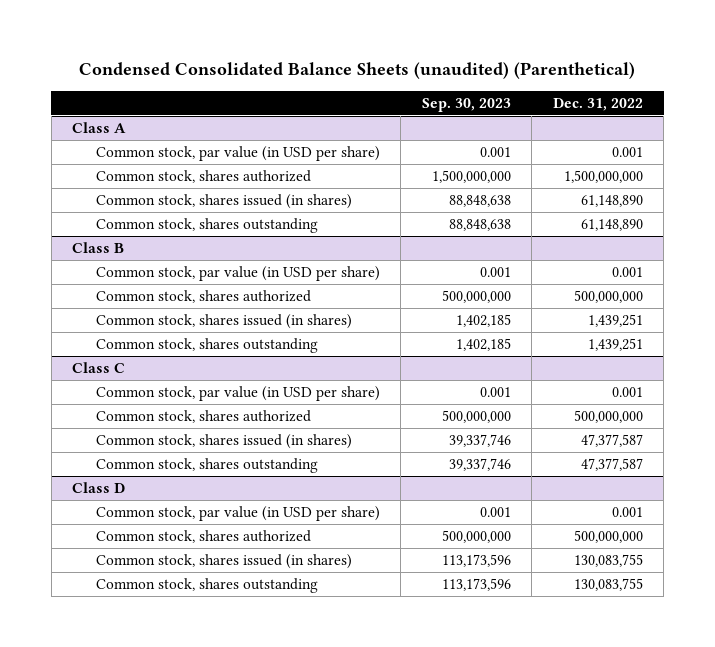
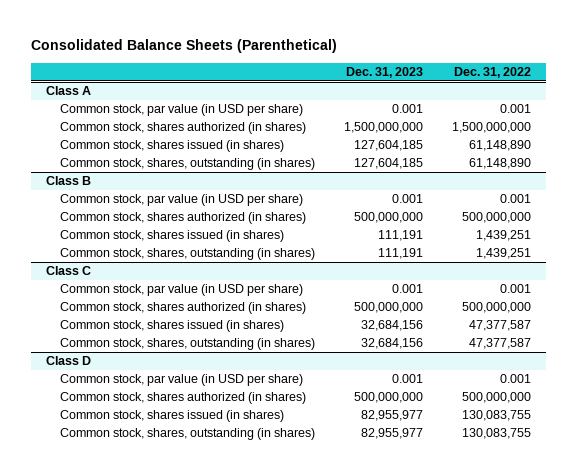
[79,62,636,80] Condensed Consolidated Balance Sheets (unaudited) (Parenthetical) -> [31,39,338,54] Consolidated Balance Sheets (Parenthetical)
[421,97,511,112] Sep. 30, 2023 -> none
none -> [346,66,424,78] Dec. 31, 2023
[95,170,311,184] Common stock, shares authorized -> [60,122,307,135] Common stock, shares authorized (in shares)
[95,218,318,234] Common stock, shares outstanding -> [60,158,316,171] Common stock, shares, outstanding (in shares)
[95,290,311,304] Common stock, shares authorized -> [60,212,307,225] Common stock, shares authorized (in shares)
[95,338,318,354] Common stock, shares outstanding -> [60,248,316,261] Common stock, shares, outstanding (in shares)
[95,410,311,424] Common stock, shares authorized -> [60,302,307,315] Common stock, shares authorized (in shares)
[95,458,318,474] Common stock, shares outstanding -> [60,338,316,351] Common stock, shares, outstanding (in shares)
[95,530,311,544] Common stock, shares authorized -> [60,392,307,405] Common stock, shares authorized (in shares)
[95,578,318,594] Common stock, shares outstanding -> [60,428,316,441] Common stock, shares, outstanding (in shares)

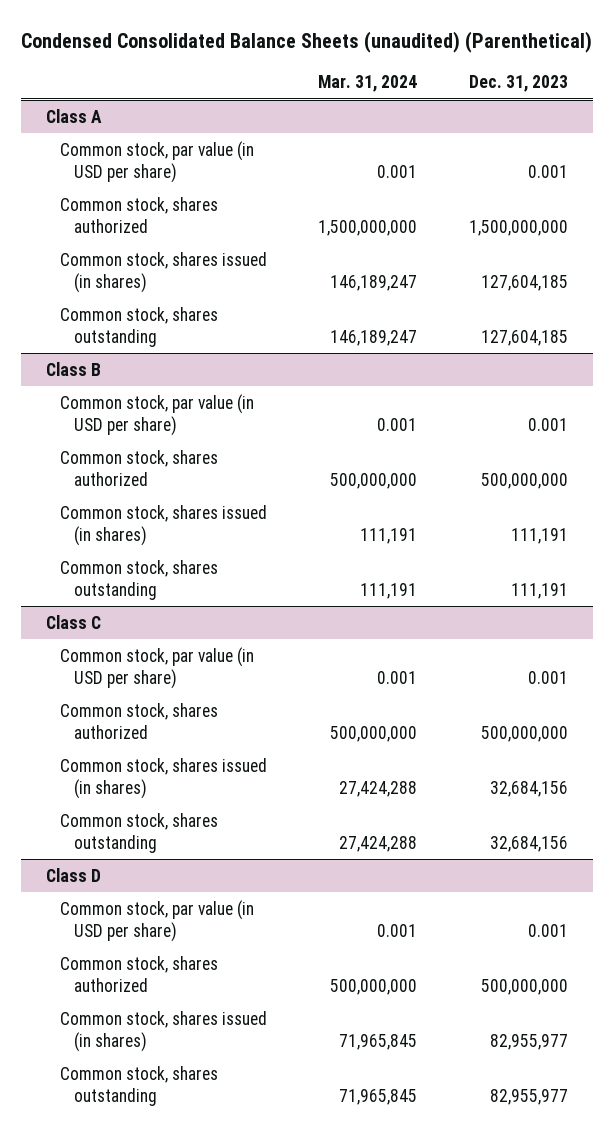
[31,39,338,54] Consolidated Balance Sheets (Parenthetical) -> [20,30,592,53] Condensed Consolidated Balance Sheets (unaudited) (Parenthetical)
[454,66,532,78] Dec. 31, 2022 -> none
none -> [318,75,418,93] Mar. 31, 2024
[60,122,307,135] Common stock, shares authorized (in shares) -> [59,196,218,233] Common stock, shares authorized
[60,158,316,171] Common stock, shares, outstanding (in shares) -> [59,306,218,347] Common stock, shares outstanding
[60,212,307,225] Common stock, shares authorized (in shares) -> [59,449,218,486] Common stock, shares authorized
[60,248,316,261] Common stock, shares, outstanding (in shares) -> [59,559,218,600] Common stock, shares outstanding
[60,302,307,315] Common stock, shares authorized (in shares) -> [59,702,218,739] Common stock, shares authorized
[60,338,316,351] Common stock, shares, outstanding (in shares) -> [59,812,218,853] Common stock, shares outstanding
[60,392,307,405] Common stock, shares authorized (in shares) -> [59,955,218,992] Common stock, shares authorized
[60,428,316,441] Common stock, shares, outstanding (in shares) -> [59,1065,218,1106] Common stock, shares outstanding

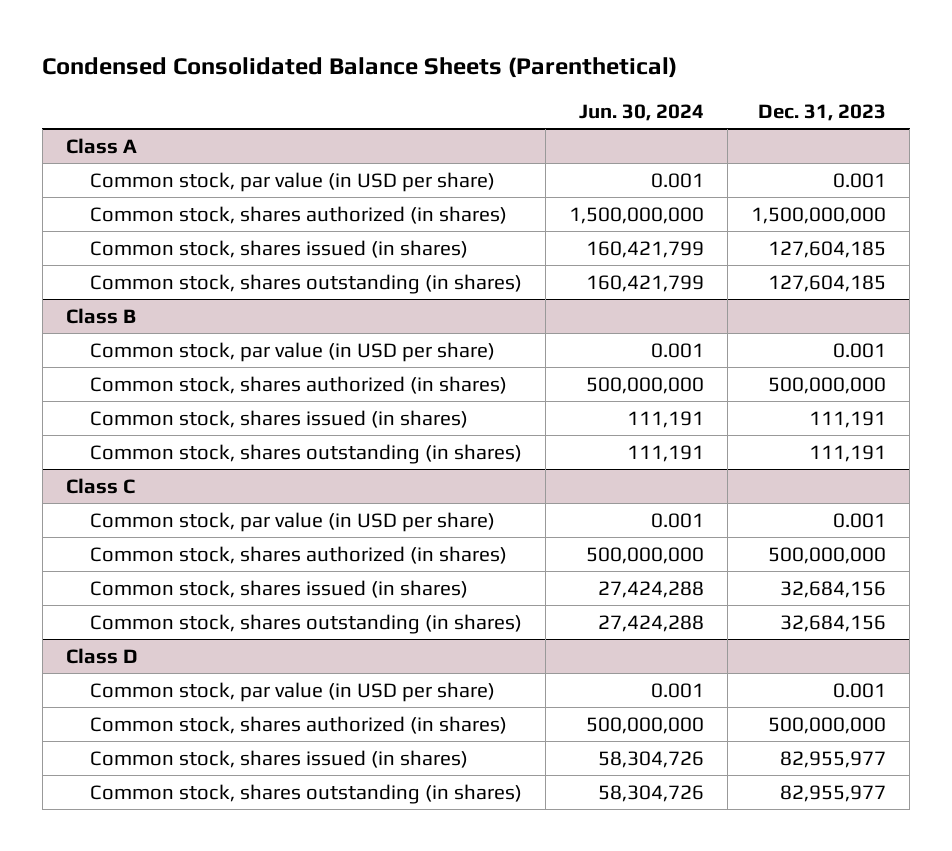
[20,30,592,53] Condensed Consolidated Balance Sheets (unaudited) (Parenthetical) -> [42,57,678,79] Condensed Consolidated Balance Sheets (Parenthetical)
[318,75,418,93] Mar. 31, 2024 -> none
none -> [578,104,704,122] Jun. 30, 2024
[59,196,218,233] Common stock, shares authorized -> [89,205,507,224] Common stock, shares authorized (in shares)
[59,306,218,347] Common stock, shares outstanding -> [89,273,522,294] Common stock, shares outstanding (in shares)
[59,449,218,486] Common stock, shares authorized -> [89,375,507,394] Common stock, shares authorized (in shares)
[59,559,218,600] Common stock, shares outstanding -> [89,443,522,464] Common stock, shares outstanding (in shares)
[59,702,218,739] Common stock, shares authorized -> [89,545,507,564] Common stock, shares authorized (in shares)
[59,812,218,853] Common stock, shares outstanding -> [89,613,522,634] Common stock, shares outstanding (in shares)
[59,955,218,992] Common stock, shares authorized -> [89,715,507,734] Common stock, shares authorized (in shares)
[59,1065,218,1106] Common stock, shares outstanding -> [89,783,522,804] Common stock, shares outstanding (in shares)

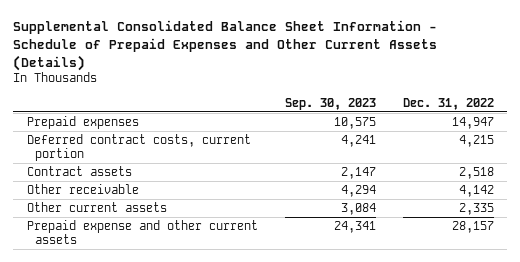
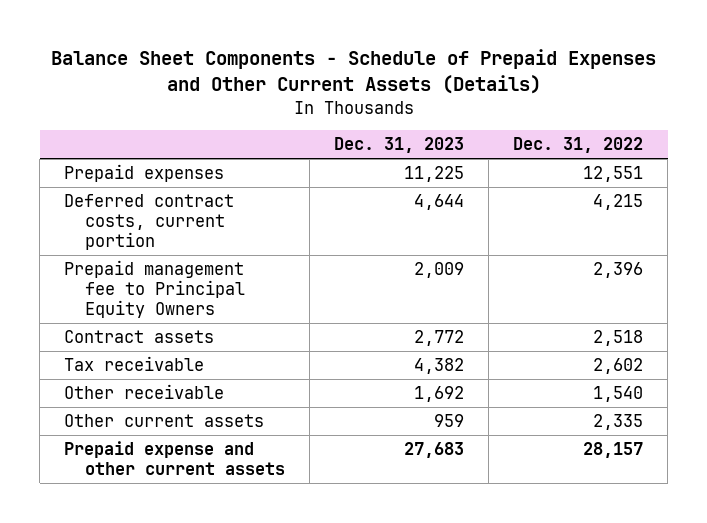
[13,19,438,71] Supplemental Consolidated Balance Sheet Information - Schedule of Prepaid Expenses and Other Current Assets (Details) -> [50,49,656,95] Balance Sheet Components - Schedule of Prepaid Expenses and Other Current Assets (Details)
[284,97,376,110] Sep. 30, 2023 -> none
none -> [334,137,465,154] Dec. 31, 2023
[451,116,494,129] 14,947 -> [583,166,644,183] 12,551
none -> [64,260,246,318] Prepaid management fee to Principal Equity Owners
none -> [64,356,205,372] Tax receivable
[458,184,494,197] 4,142 -> [593,386,644,403] 1,540

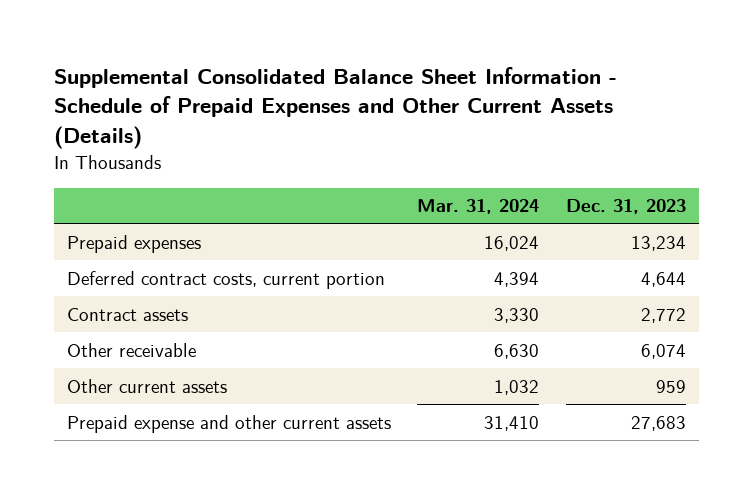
[50,49,656,95] Balance Sheet Components - Schedule of Prepaid Expenses and Other Current Assets (Details) -> [54,66,618,149] Supplemental Consolidated Balance Sheet Information - Schedule of Prepaid Expenses and Other Current Assets (Details)
[513,137,644,154] Dec. 31, 2022 -> none
none -> [417,199,540,215] Mar. 31, 2024
[404,166,465,183] 11,225 -> [630,235,686,251] 13,234
[64,260,246,318] Prepaid management fee to Principal Equity Owners -> none
[64,356,205,372] Tax receivable -> none
[414,386,465,403] 1,692 -> [640,343,686,359] 6,074

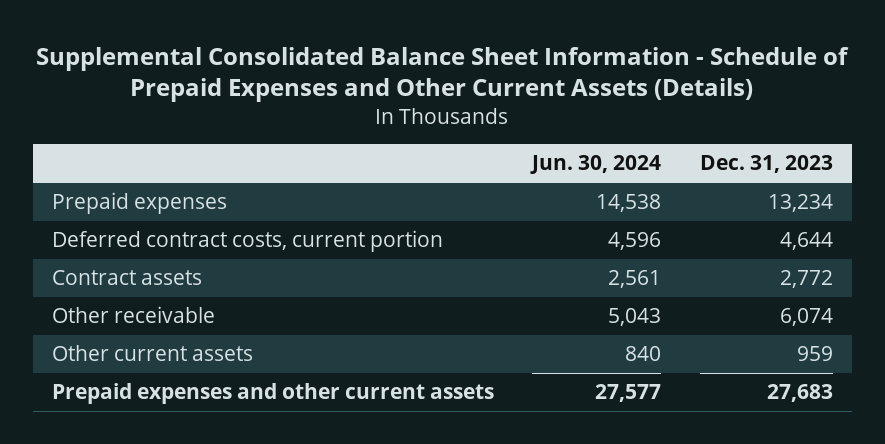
[417,199,540,215] Mar. 31, 2024 -> none
none -> [530,155,662,175] Jun. 30, 2024
[67,414,392,433] Prepaid expense and other current assets -> [52,383,495,405] Prepaid expenses and other current assets

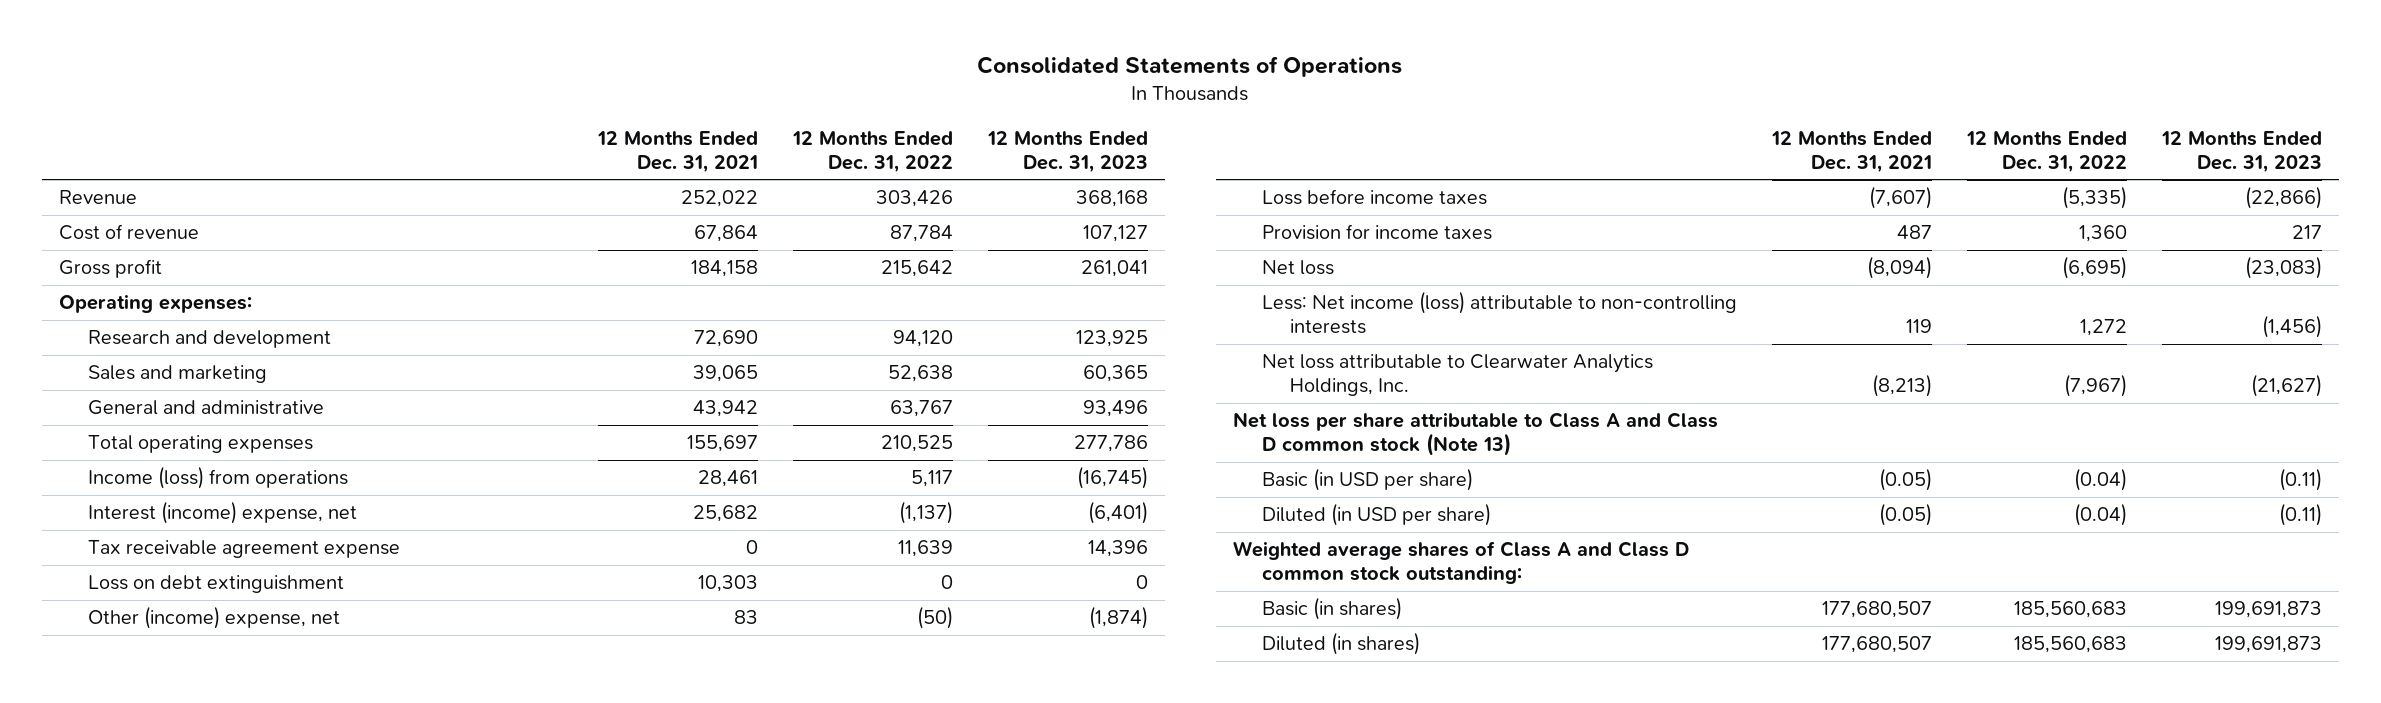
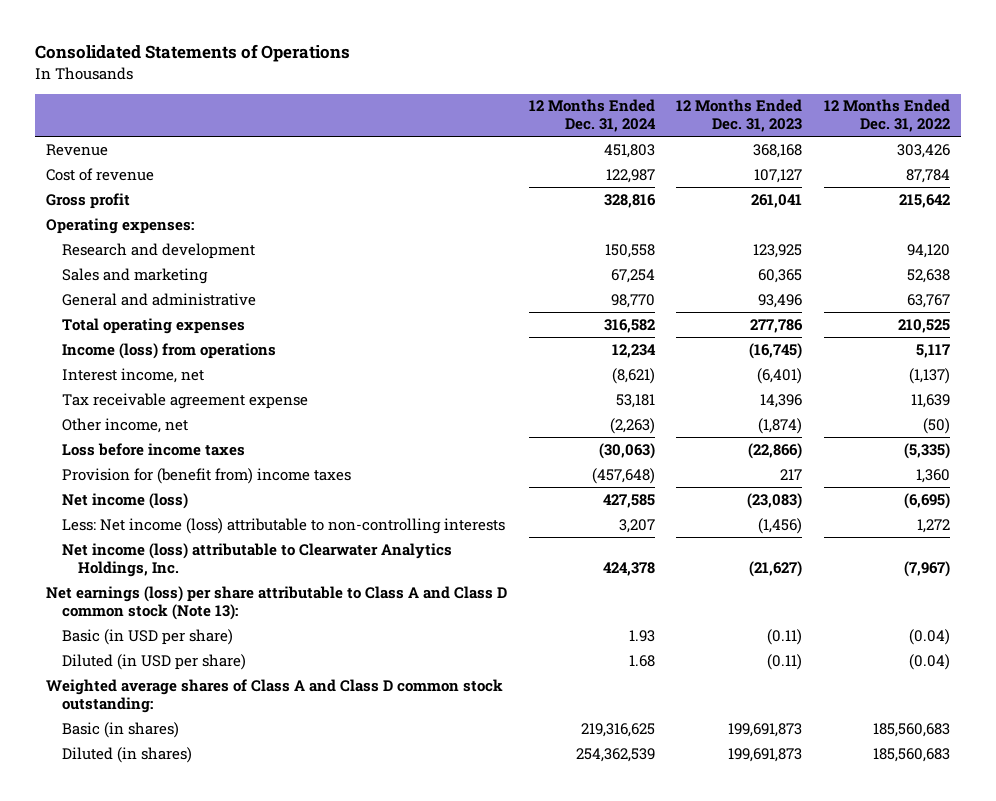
[596,130,758,173] 12 Months Ended Dec. 31, 2021 -> none
none -> [528,99,656,133] 12 Months Ended Dec. 31, 2024
[87,501,357,525] Interest (income) expense, net -> [62,367,205,383] Interest income, net
[87,575,344,594] Loss on debt extinguishment -> none
[87,606,340,630] Other (income) expense, net -> [62,417,189,433] Other income, net
[1261,224,1492,241] Provision for income taxes -> [62,467,352,484] Provision for (benefit from) income taxes
[1261,260,1334,276] Net loss -> [62,492,189,509] Net income (loss)
[1261,354,1653,397] Net loss attributable to Clearwater Analytics Holdings, Inc. -> [62,542,453,577] Net income (loss) attributable to Clearwater Analytics Holdings, Inc.
[1233,412,1719,457] Net loss per share attributable to Class A and Class D common stock (Note 13) -> [45,585,507,620] Net earnings (loss) per share attributable to Class A and Class D common stock (Note 13):

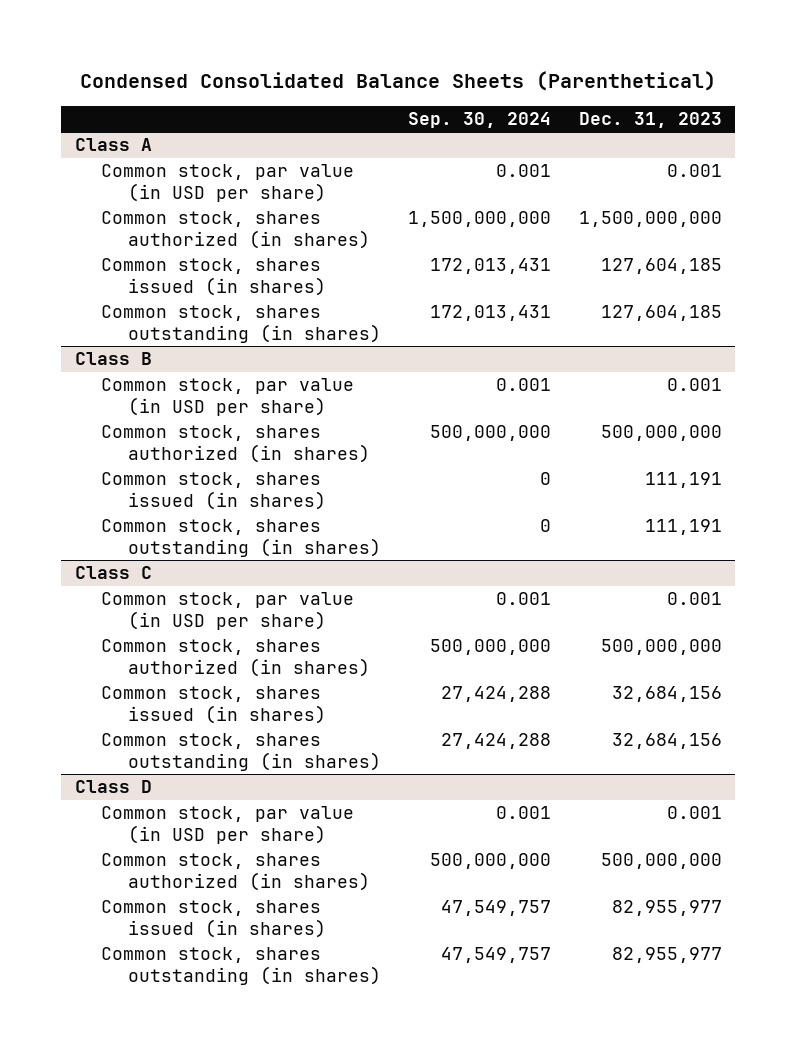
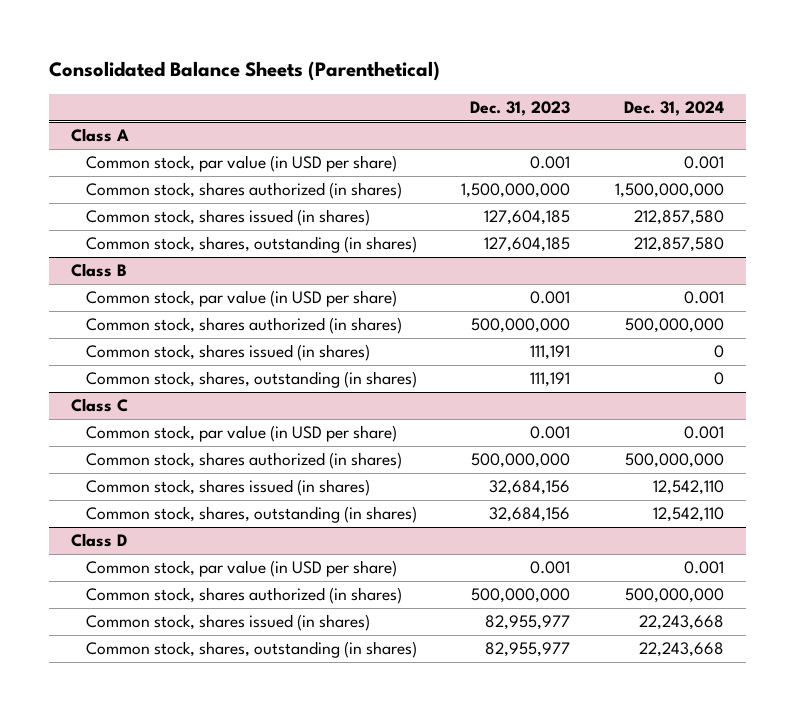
[80,71,717,92] Condensed Consolidated Balance Sheets (Parenthetical) -> [48,61,440,82] Consolidated Balance Sheets (Parenthetical)
[408,111,552,128] Sep. 30, 2024 -> none
none -> [623,101,724,117] Dec. 31, 2024
[101,305,381,343] Common stock, shares outstanding (in shares) -> [85,236,417,254] Common stock, shares, outstanding (in shares)
[101,519,381,557] Common stock, shares outstanding (in shares) -> [85,371,417,389] Common stock, shares, outstanding (in shares)
[101,733,381,771] Common stock, shares outstanding (in shares) -> [85,506,417,524] Common stock, shares, outstanding (in shares)
[101,947,381,985] Common stock, shares outstanding (in shares) -> [85,641,417,659] Common stock, shares, outstanding (in shares)

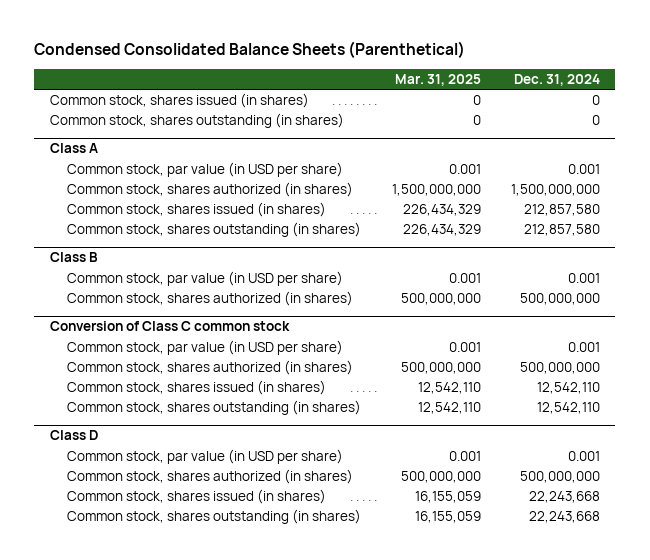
[48,61,440,82] Consolidated Balance Sheets (Parenthetical) -> [34,41,466,59] Condensed Consolidated Balance Sheets (Parenthetical)
[470,101,571,117] Dec. 31, 2023 -> none
none -> [394,73,481,86] Mar. 31, 2025
none -> [49,93,309,109] Common stock, shares issued (in shares)
none -> [49,113,344,129] Common stock, shares outstanding (in shares)
[85,236,417,254] Common stock, shares, outstanding (in shares) -> [67,222,362,238] Common stock, shares outstanding (in shares)
[85,344,370,362] Common stock, shares issued (in shares) -> none
[85,371,417,389] Common stock, shares, outstanding (in shares) -> none
[71,398,129,413] Class C -> [49,321,290,332] Conversion of Class C common stock
[85,506,417,524] Common stock, shares, outstanding (in shares) -> [67,400,362,416] Common stock, shares outstanding (in shares)
[85,641,417,659] Common stock, shares, outstanding (in shares) -> [67,509,362,525] Common stock, shares outstanding (in shares)

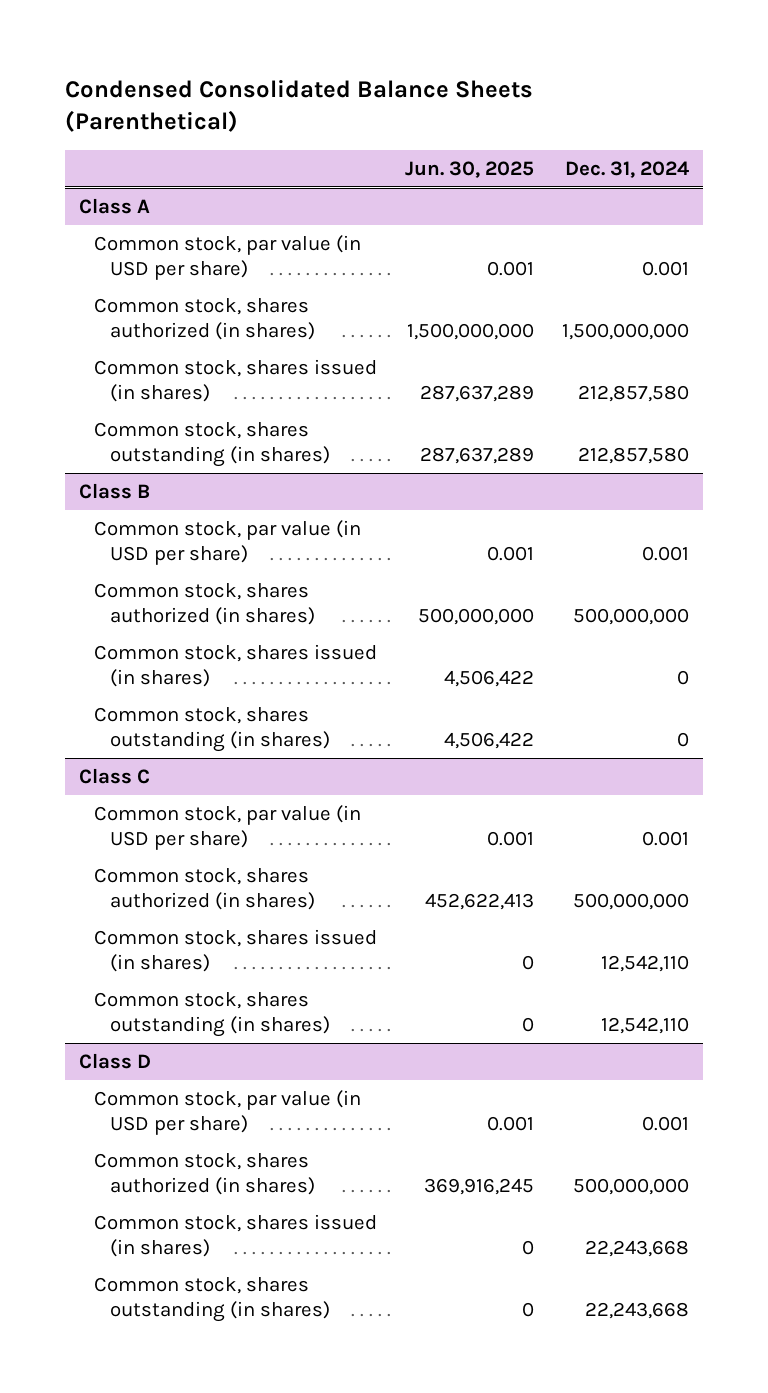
[394,73,481,86] Mar. 31, 2025 -> none
none -> [405,160,535,178] Jun. 30, 2025
[49,93,309,109] Common stock, shares issued (in shares) -> none
[49,113,344,129] Common stock, shares outstanding (in shares) -> none
none -> [94,644,378,688] Common stock, shares issued (in shares)
none -> [94,707,331,753] Common stock, shares outstanding (in shares)
[49,321,290,332] Conversion of Class C common stock -> [78,768,150,785] Class C

